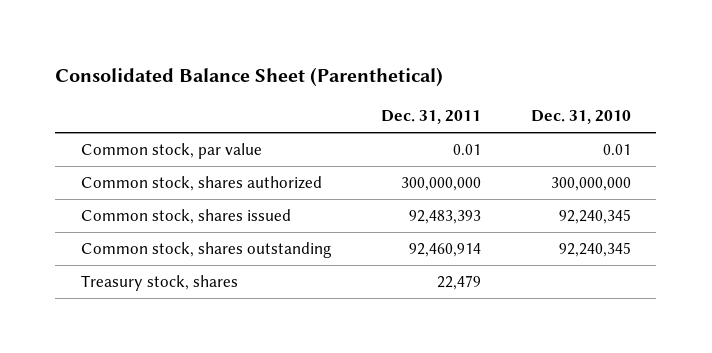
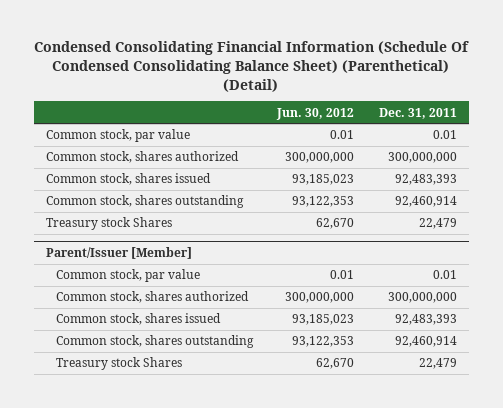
[55,67,444,88] Consolidated Balance Sheet (Parenthetical) -> [34,41,470,92] Condensed Consolidating Financial Information (Schedule Of Condensed Consolidating Balance Sheet) (Parenthetical) (Detail)
[531,110,632,125] Dec. 31, 2010 -> none
none -> [276,107,355,120] Jun. 30, 2012
[80,274,238,291] Treasury stock, shares -> [45,217,172,231] Treasury stock Shares
none -> [45,246,192,259] Parent/Issuer [Member]
none -> [56,269,201,283] Common stock, par value
none -> [56,291,250,304] Common stock, shares authorized
none -> [56,313,222,326] Common stock, shares issued
none -> [56,335,255,349] Common stock, shares outstanding
none -> [56,357,183,371] Treasury stock Shares

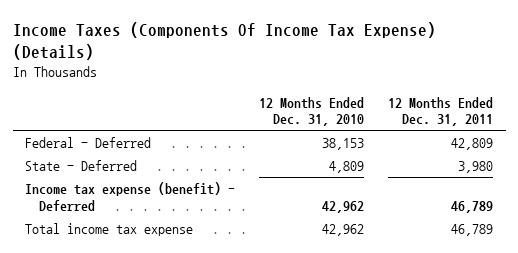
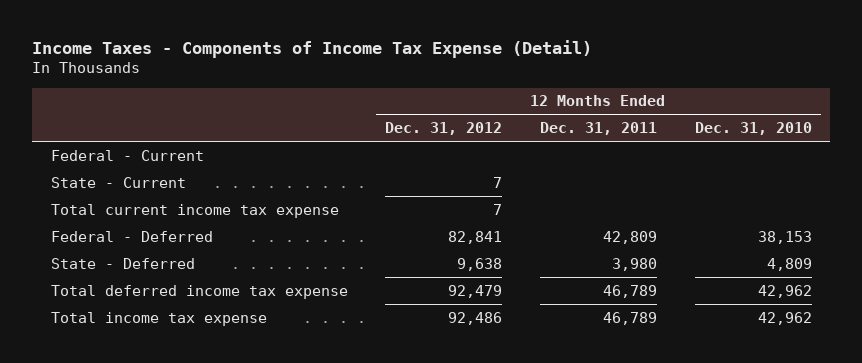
[12,21,436,60] Income Taxes (Components Of Income Tax Expense) (Details) -> [31,40,592,59] Income Taxes - Components of Income Tax Expense (Detail)
none -> [385,122,503,136] Dec. 31, 2012
none -> [50,149,204,161] Federal - Current
none -> [50,176,186,188] State - Current
none -> [50,203,339,218] Total current income tax expense
[24,182,235,211] Income tax expense (benefit) - Deferred -> [50,284,348,299] Total deferred income tax expense

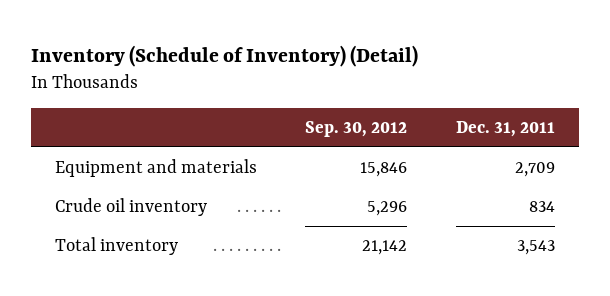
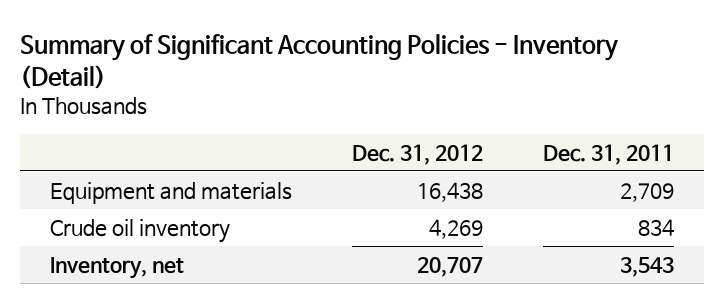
[31,44,419,67] Inventory (Schedule of Inventory) (Detail) -> [20,33,619,89] Summary of Significant Accounting Policies - Inventory (Detail)
[305,121,408,138] Sep. 30, 2012 -> none
none -> [352,143,484,165] Dec. 31, 2012
[55,236,179,255] Total inventory -> [50,257,185,280] Inventory, net

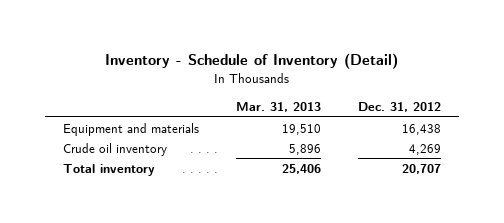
[20,33,619,89] Summary of Significant Accounting Policies - Inventory (Detail) -> [104,53,398,70] Inventory - Schedule of Inventory (Detail)
[543,143,675,165] Dec. 31, 2011 -> none
none -> [235,102,321,113] Mar. 31, 2013
[50,257,185,280] Inventory, net -> [63,163,156,176] Total inventory

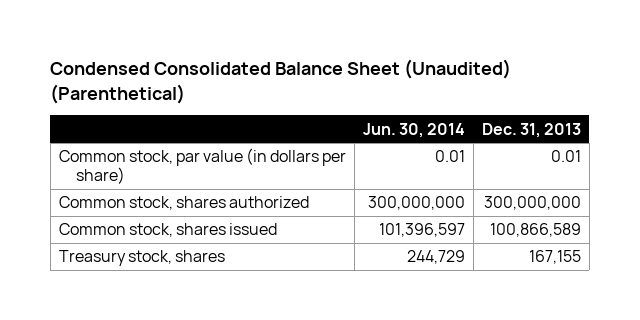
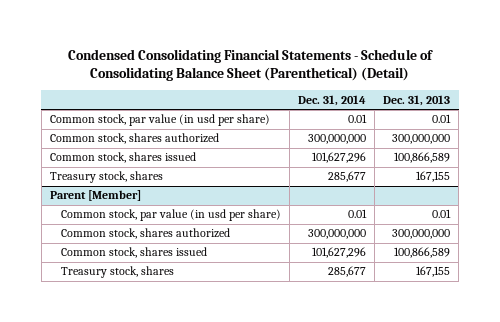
[50,59,512,104] Condensed Consolidated Balance Sheet (Unaudited) (Parenthetical) -> [67,48,433,82] Condensed Consolidating Financial Statements - Schedule of Consolidating Balance Sheet (Parenthetical) (Detail)
[362,122,465,138] Jun. 30, 2014 -> none
none -> [297,94,366,106] Dec. 31, 2014
[58,148,346,184] Common stock, par value (in dollars per share) -> [49,114,270,127] Common stock, par value (in usd per share)
none -> [49,190,141,202] Parent [Member]
none -> [60,209,281,222] Common stock, par value (in usd per share)
none -> [60,228,230,240] Common stock, shares authorized
none -> [60,247,207,259] Common stock, shares issued
none -> [60,266,174,279] Treasury stock, shares

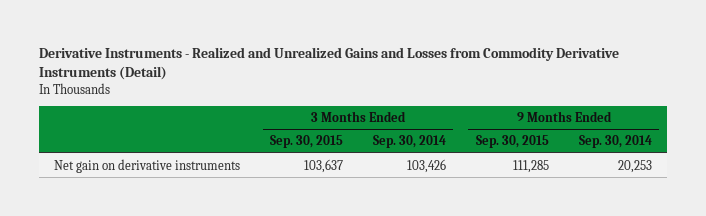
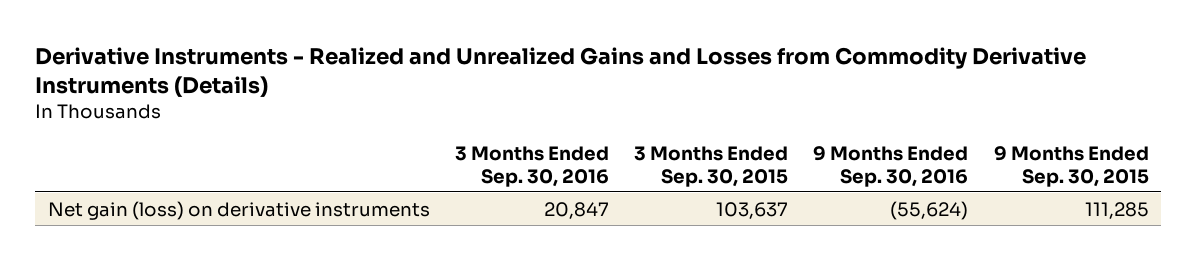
[39,47,620,81] Derivative Instruments - Realized and Unrealized Gains and Losses from Commodity Derivative Instruments (Detail) -> [35,47,1087,98] Derivative Instruments - Realized and Unrealized Gains and Losses from Commodity Derivative Instruments (Details)
[372,135,446,149] Sep. 30, 2014 -> none
[578,135,652,149] Sep. 30, 2014 -> none
none -> [455,146,610,187] 3 Months Ended Sep. 30, 2016
none -> [813,146,969,187] 9 Months Ended Sep. 30, 2016
[54,158,241,173] Net gain on derivative instruments -> [47,200,430,220] Net gain (loss) on derivative instruments

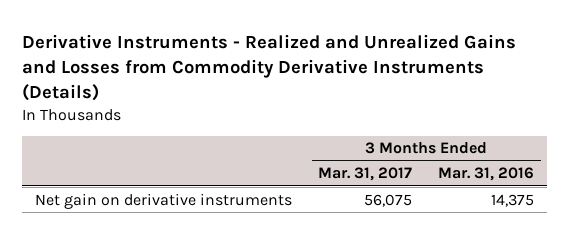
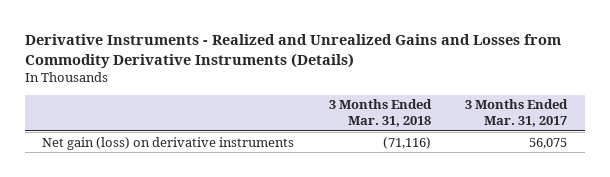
[438,167,535,182] Mar. 31, 2016 -> none
none -> [328,99,432,128] 3 Months Ended Mar. 31, 2018
[35,192,293,209] Net gain on derivative instruments -> [42,136,295,150] Net gain (loss) on derivative instruments

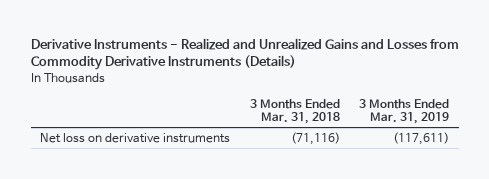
[465,99,569,128] 3 Months Ended Mar. 31, 2017 -> none
none -> [359,98,450,125] 3 Months Ended Mar. 31, 2019
[42,136,295,150] Net gain (loss) on derivative instruments -> [40,133,231,144] Net loss on derivative instruments

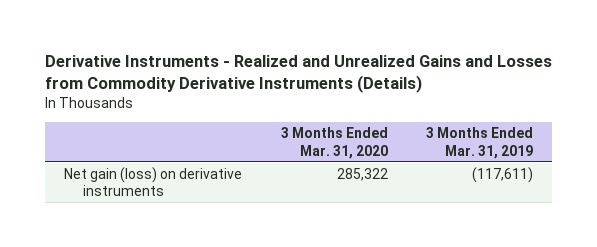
[249,98,340,125] 3 Months Ended Mar. 31, 2018 -> none
none -> [280,127,388,159] 3 Months Ended Mar. 31, 2020
[40,133,231,144] Net loss on derivative instruments -> [64,166,243,197] Net gain (loss) on derivative instruments

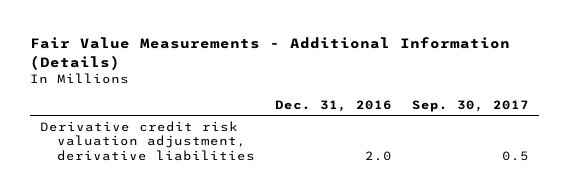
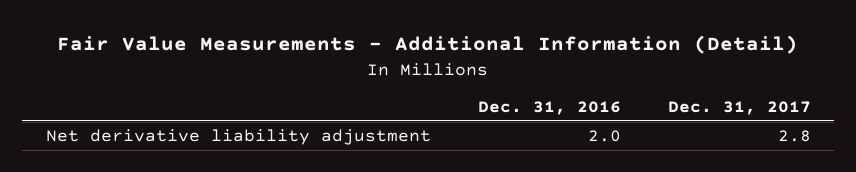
[29,37,510,70] Fair Value Measurements - Additional Information (Details) -> [57,35,799,55] Fair Value Measurements - Additional Information (Detail)
[411,100,529,113] Sep. 30, 2017 -> none
none -> [667,100,811,115] Dec. 31, 2017
[39,120,256,161] Derivative credit risk valuation adjustment, derivative liabilities -> [45,129,431,146] Net derivative liability adjustment

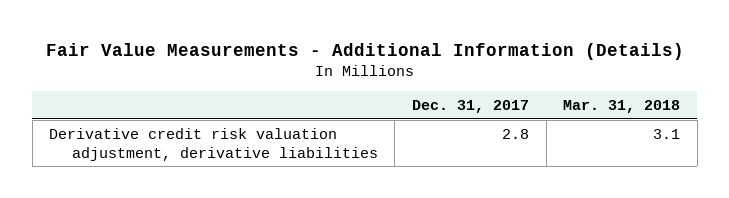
[57,35,799,55] Fair Value Measurements - Additional Information (Detail) -> [45,42,684,60] Fair Value Measurements - Additional Information (Details)
[477,100,621,115] Dec. 31, 2016 -> none
none -> [563,100,681,114] Mar. 31, 2018
[45,129,431,146] Net derivative liability adjustment -> [49,127,378,161] Derivative credit risk valuation adjustment, derivative liabilities

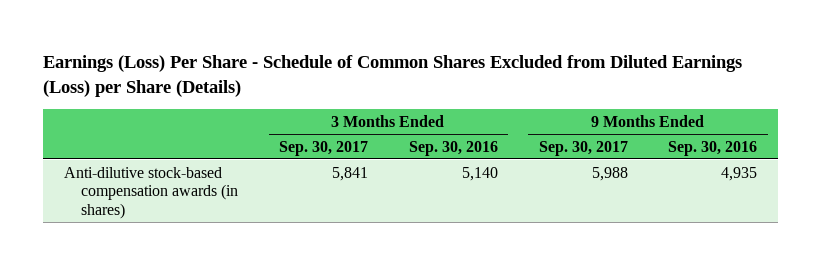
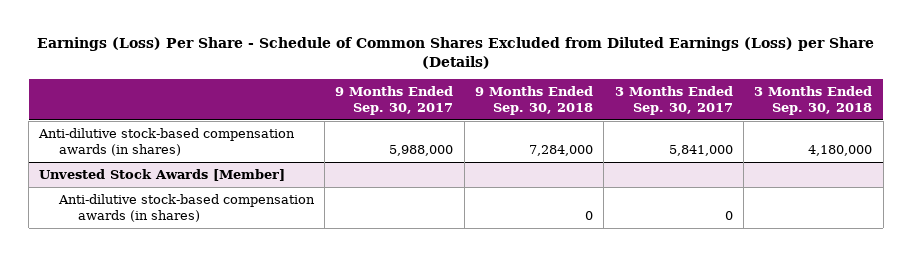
[408,140,498,156] Sep. 30, 2016 -> none
[668,140,758,156] Sep. 30, 2016 -> none
none -> [474,86,593,115] 9 Months Ended Sep. 30, 2018
none -> [754,86,873,115] 3 Months Ended Sep. 30, 2018
[331,166,368,181] 5,841 -> [668,144,733,156] 5,841,000
[591,166,628,181] 5,988 -> [389,144,454,156] 5,988,000
none -> [39,169,286,182] Unvested Stock Awards [Member]
none -> [57,194,315,222] Anti-dilutive stock-based compensation awards (in shares)

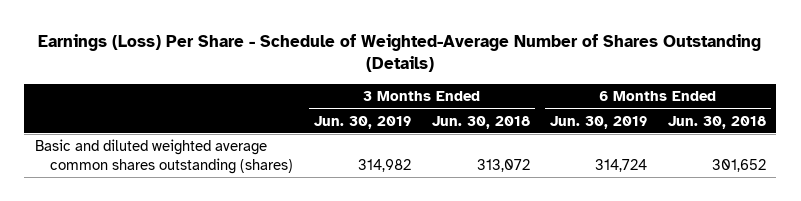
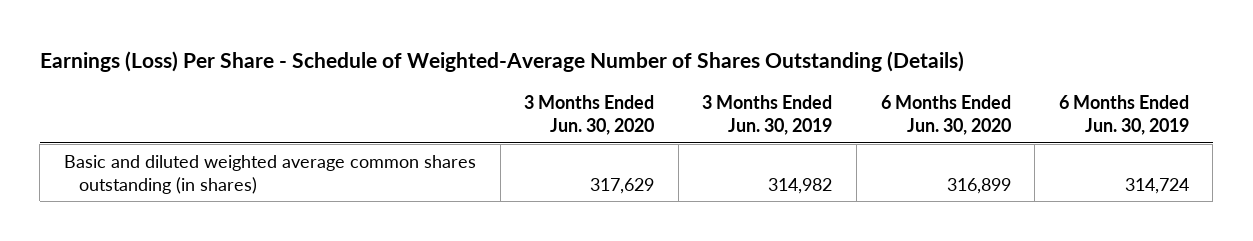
[431,115,530,129] Jun. 30, 2018 -> none
[667,115,766,129] Jun. 30, 2018 -> none
none -> [524,95,655,136] 3 Months Ended Jun. 30, 2020
none -> [880,95,1011,136] 6 Months Ended Jun. 30, 2020
[34,139,294,175] Basic and diluted weighted average common shares outstanding (shares) -> [63,154,476,194] Basic and diluted weighted average common shares outstanding (in shares)

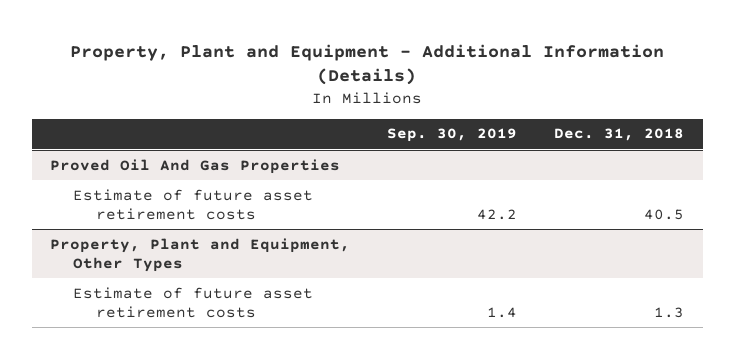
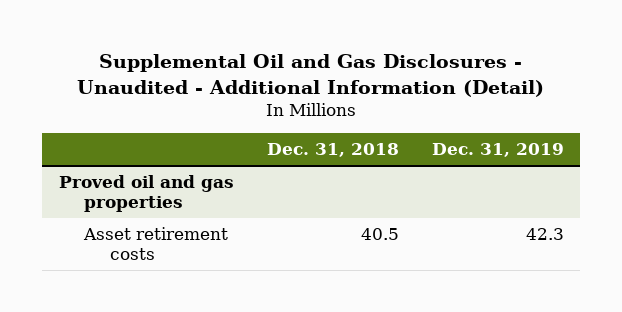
[70,43,665,86] Property, Plant and Equipment - Additional Information (Details) -> [77,54,545,97] Supplemental Oil and Gas Disclosures - Unaudited - Additional Information (Detail)
[387,128,518,143] Sep. 30, 2019 -> none
none -> [431,143,564,158] Dec. 31, 2019
[50,237,351,273] Property, Plant and Equipment, Other Types -> none
[73,286,314,319] Estimate of future asset retirement costs -> none
[50,158,341,174] Proved Oil And Gas Properties -> [58,175,234,213] Proved oil and gas properties
[73,188,314,221] Estimate of future asset retirement costs -> [83,227,229,261] Asset retirement costs

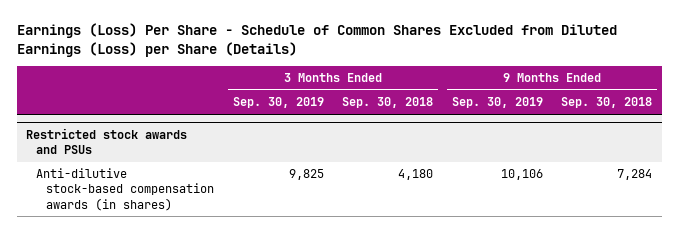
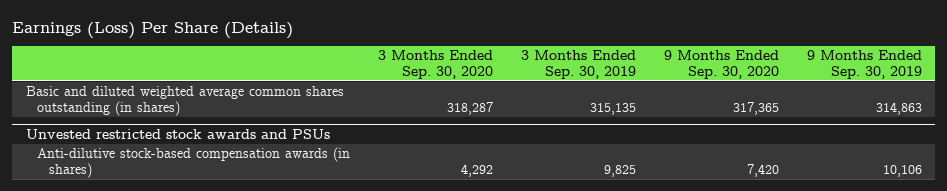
[16,23,617,57] Earnings (Loss) Per Share - Schedule of Common Shares Excluded from Diluted Earnings (Loss) per Share (Details) -> [11,21,293,39] Earnings (Loss) Per Share (Details)
[342,97,434,109] Sep. 30, 2018 -> none
[561,97,653,109] Sep. 30, 2018 -> none
none -> [378,50,494,79] 3 Months Ended Sep. 30, 2020
none -> [663,50,779,79] 9 Months Ended Sep. 30, 2020
none -> [25,86,344,116] Basic and diluted weighted average common shares outstanding (in shares)
[26,127,188,155] Restricted stock awards and PSUs -> [25,129,330,140] Unvested restricted stock awards and PSUs

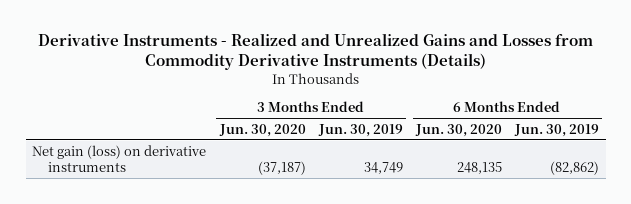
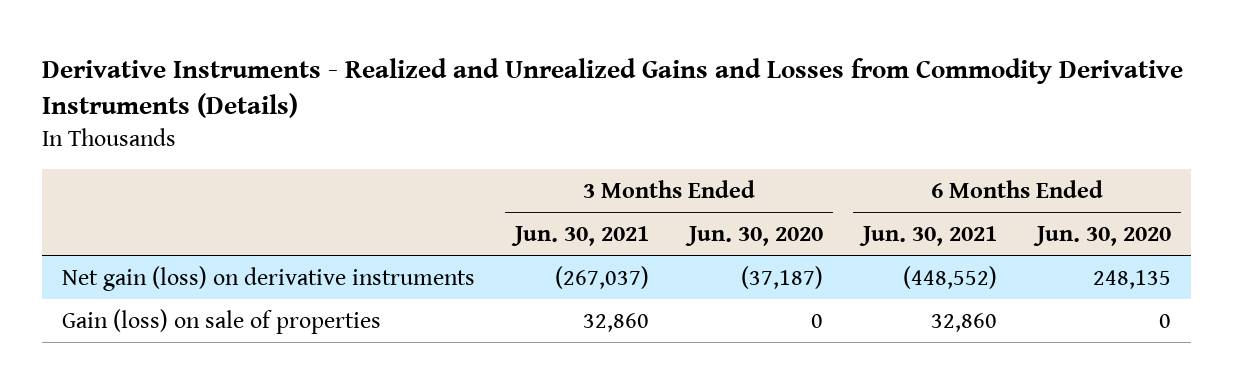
[317,123,403,137] Jun. 30, 2019 -> none
[513,123,599,137] Jun. 30, 2019 -> none
none -> [510,226,649,247] Jun. 30, 2021
none -> [858,226,997,247] Jun. 30, 2021
none -> [61,308,381,334] Gain (loss) on sale of properties

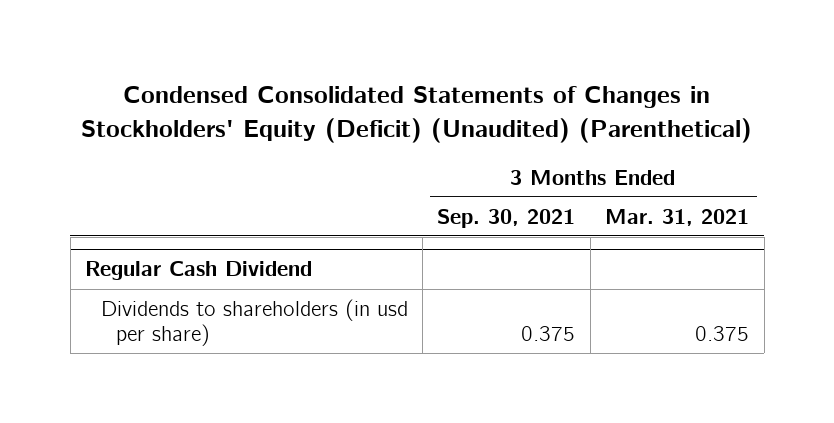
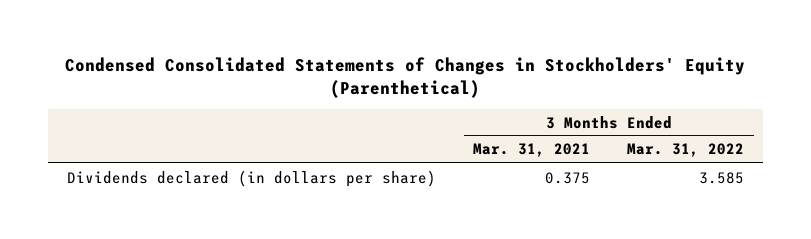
[81,86,753,143] Condensed Consolidated Statements of Changes in Stockholders' Equity (Deficit) (Unaudited) (Parenthetical) -> [65,57,746,99] Condensed Consolidated Statements of Changes in Stockholders' Equity (Parenthetical)
[437,208,576,228] Sep. 30, 2021 -> none
none -> [627,143,745,158] Mar. 31, 2022
[84,261,312,281] Regular Cash Dividend -> none
[100,298,408,347] Dividends to shareholders (in usd per share) -> [66,169,436,187] Dividends declared (in dollars per share)

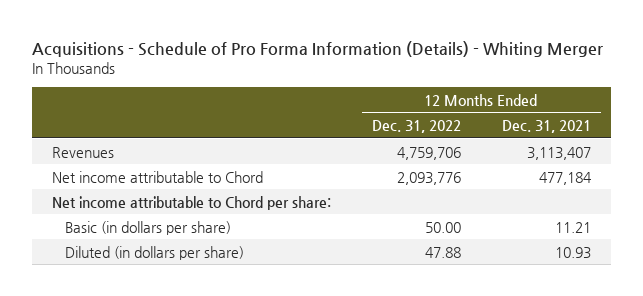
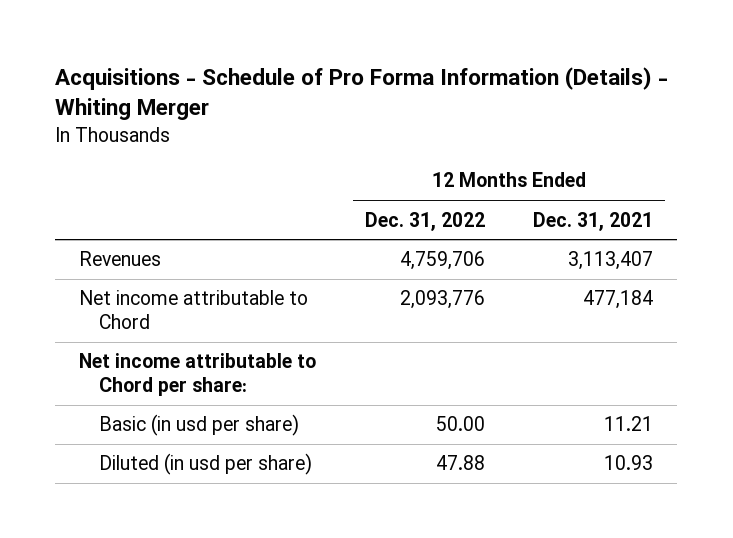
[64,220,231,235] Basic (in dollars per share) -> [98,414,299,437] Basic (in usd per share)
[64,245,244,260] Diluted (in dollars per share) -> [98,453,312,476] Diluted (in usd per share)

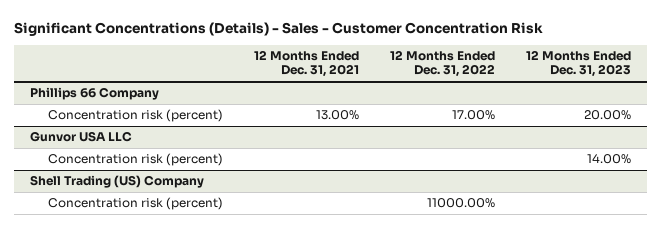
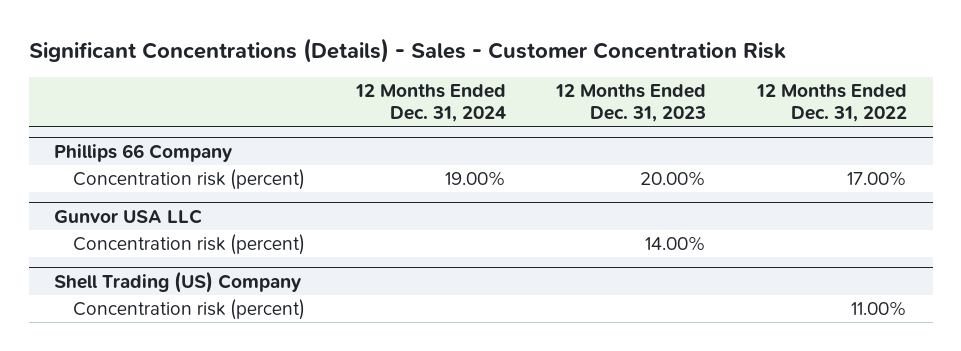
[254,50,360,78] 12 Months Ended Dec. 31, 2021 -> none
none -> [354,84,506,123] 12 Months Ended Dec. 31, 2024
[427,198,496,209] 11000.00% -> [851,300,908,316] 11.00%

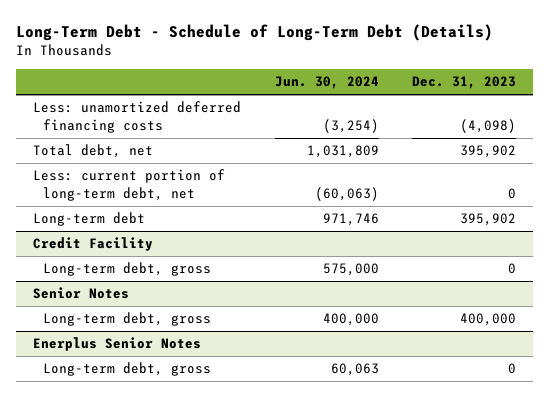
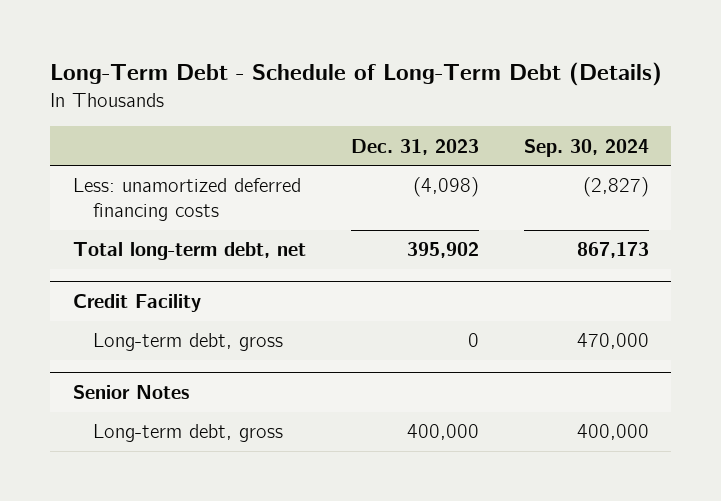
[274,76,379,90] Jun. 30, 2024 -> none
none -> [523,138,649,157] Sep. 30, 2024
[33,169,226,201] Less: current portion of long-term debt, net -> none
[33,212,146,227] Long-term debt -> none
[33,144,154,159] Total debt, net -> [72,242,306,261] Total long-term debt, net
[33,337,202,352] Enerplus Senior Notes -> none
[43,362,212,377] Long-term debt, gross -> none

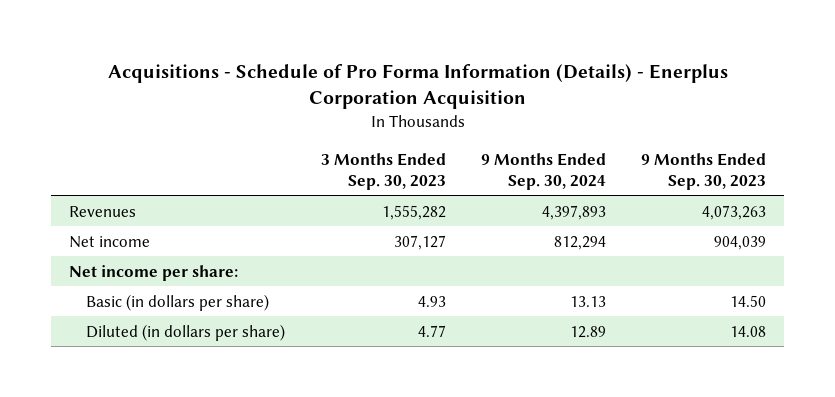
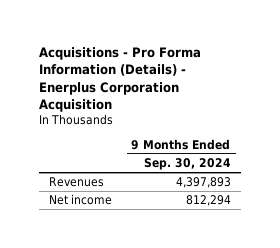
[107,63,728,110] Acquisitions - Schedule of Pro Forma Information (Details) - Enerplus Corporation Acquisition -> [39,46,202,113] Acquisitions - Pro Forma Information (Details) - Enerplus Corporation Acquisition
[320,152,446,190] 3 Months Ended Sep. 30, 2023 -> none
[641,152,767,190] 9 Months Ended Sep. 30, 2023 -> none
[68,264,238,281] Net income per share: -> none
[86,293,270,311] Basic (in dollars per share) -> none
[86,323,286,341] Diluted (in dollars per share) -> none

